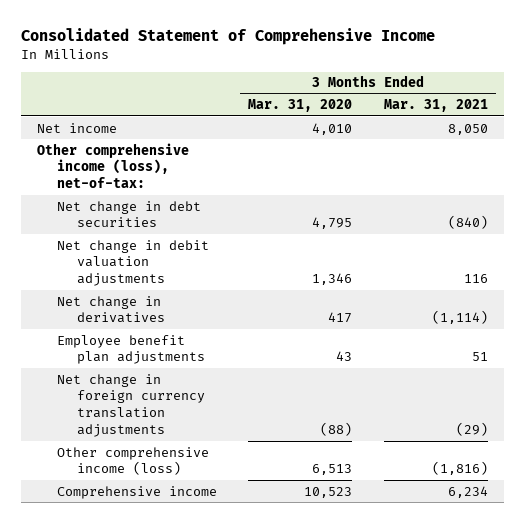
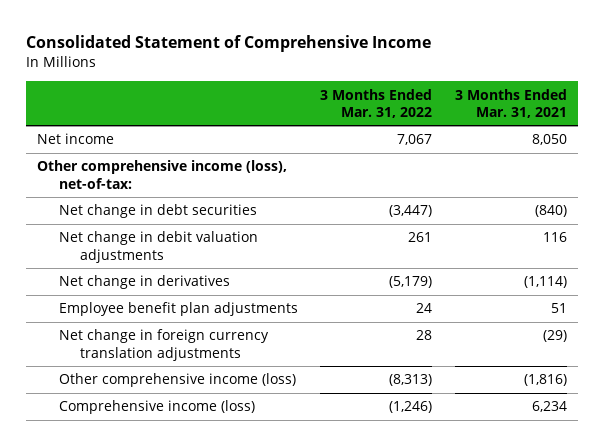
[248,99,353,113] Mar. 31, 2020 -> none
none -> [320,88,433,119] 3 Months Ended Mar. 31, 2022
[56,485,217,499] Comprehensive income -> [58,400,255,415] Comprehensive income (loss)

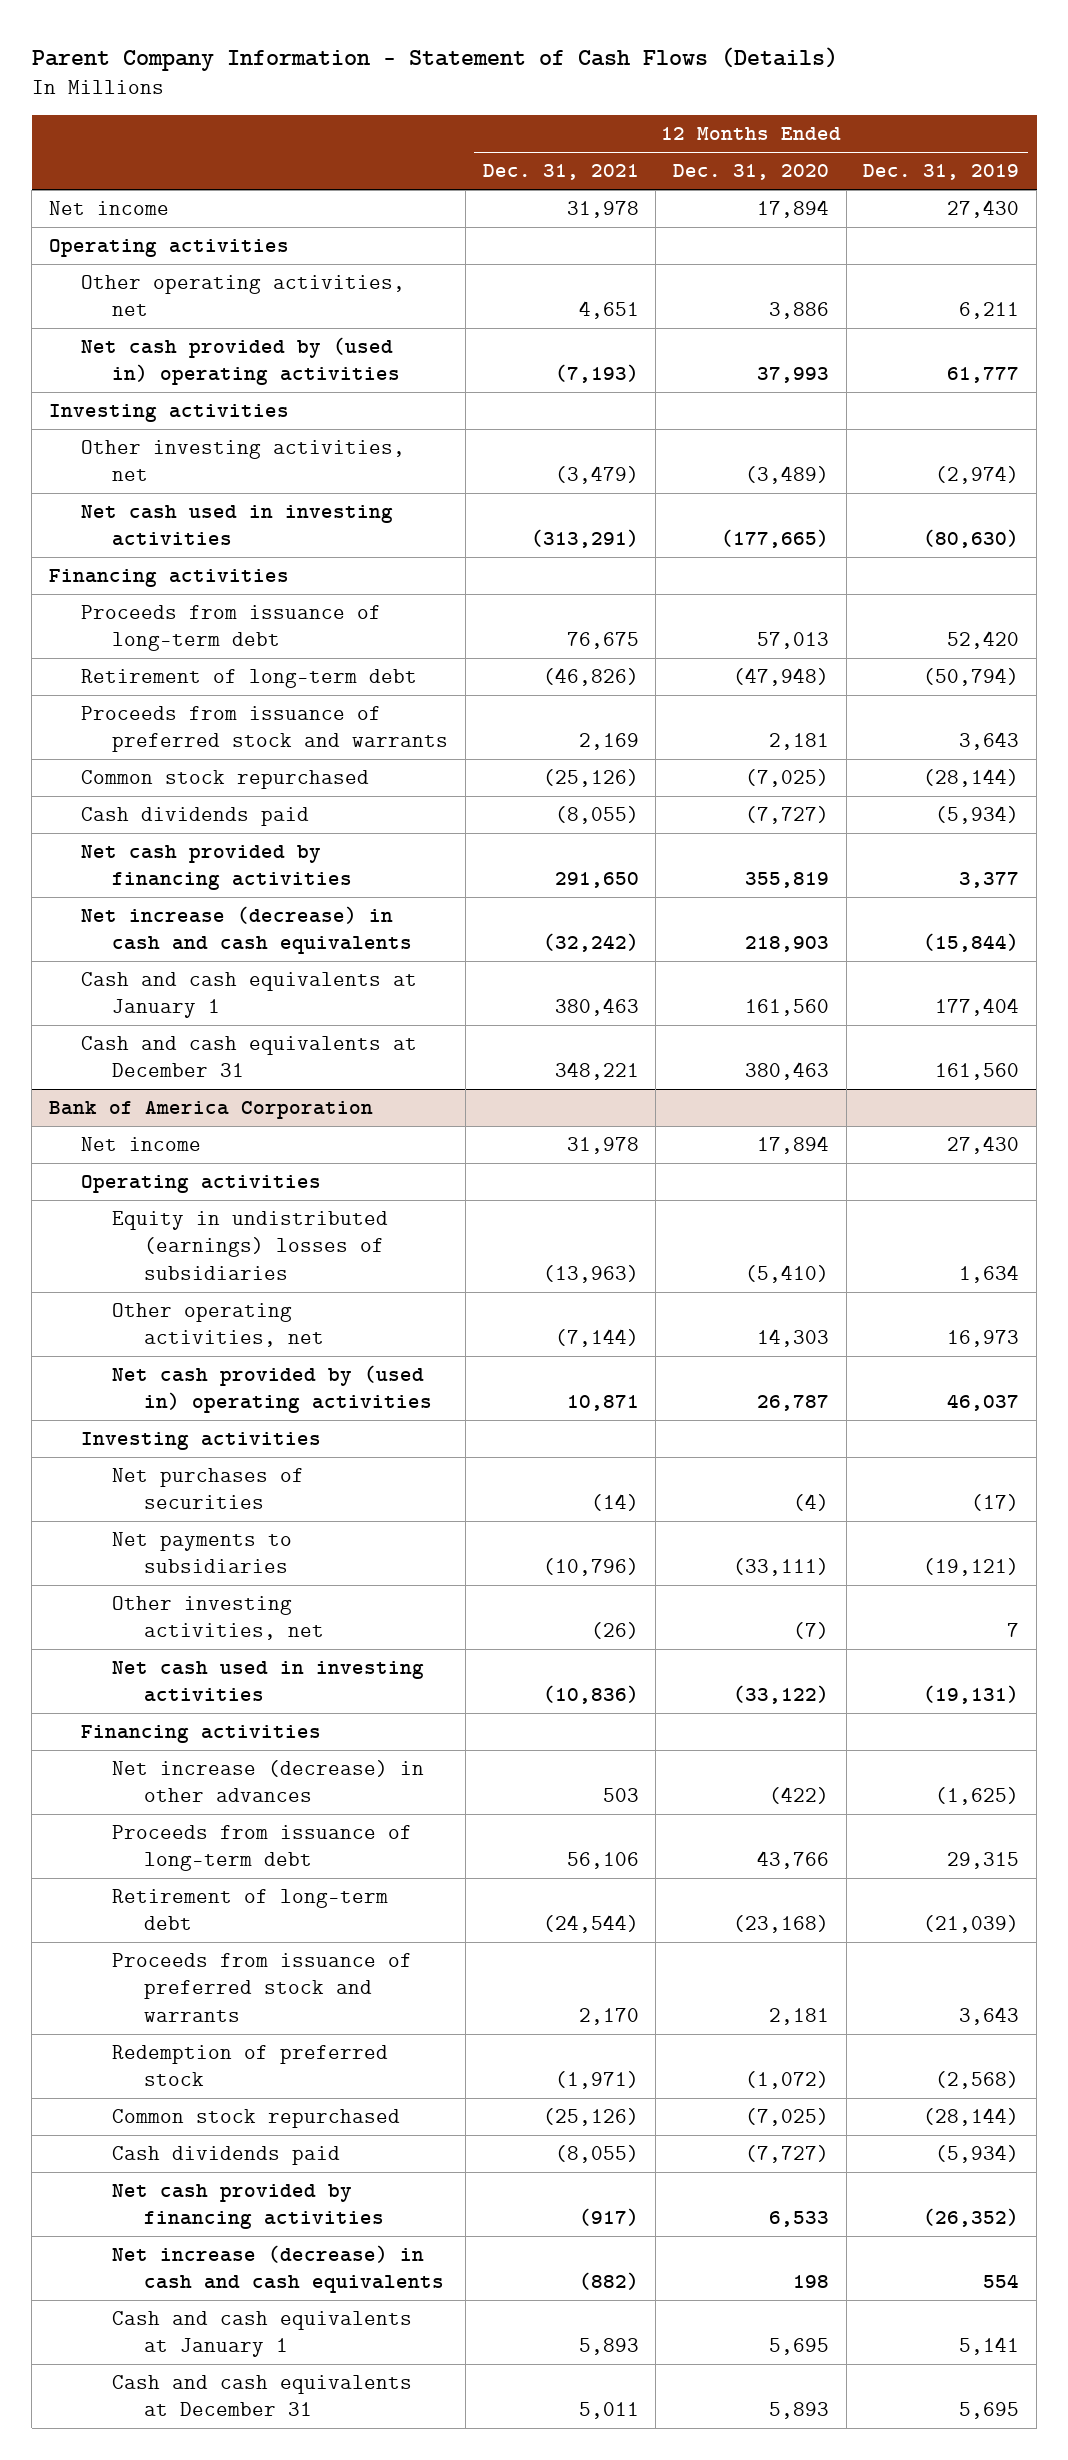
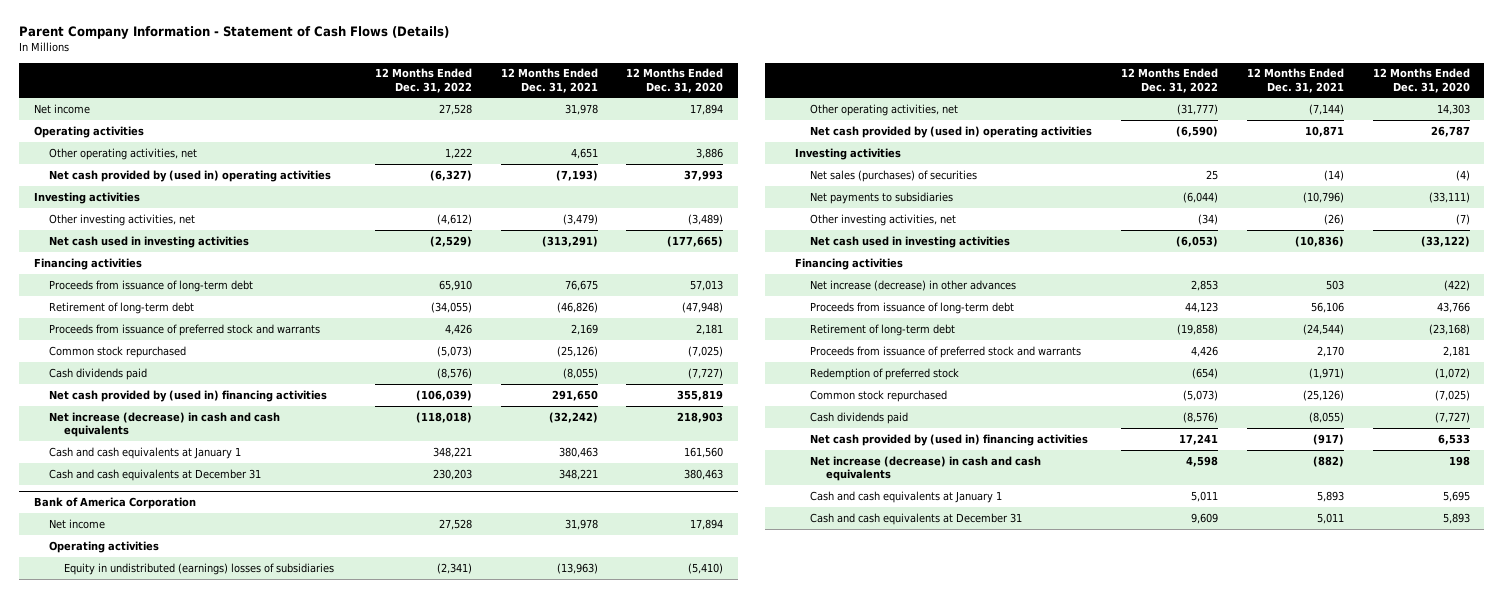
[863,164,1020,181] Dec. 31, 2019 -> none
none -> [374,68,472,93] 12 Months Ended Dec. 31, 2022
[80,845,353,891] Net cash provided by financing activities -> [48,389,327,402] Net cash provided by (used in) financing activities
[112,1468,305,1510] Net purchases of securities -> [810,169,978,182] Net sales (purchases) of securities
[112,2184,384,2230] Net cash provided by financing activities -> [810,433,1089,446] Net cash provided by (used in) financing activities

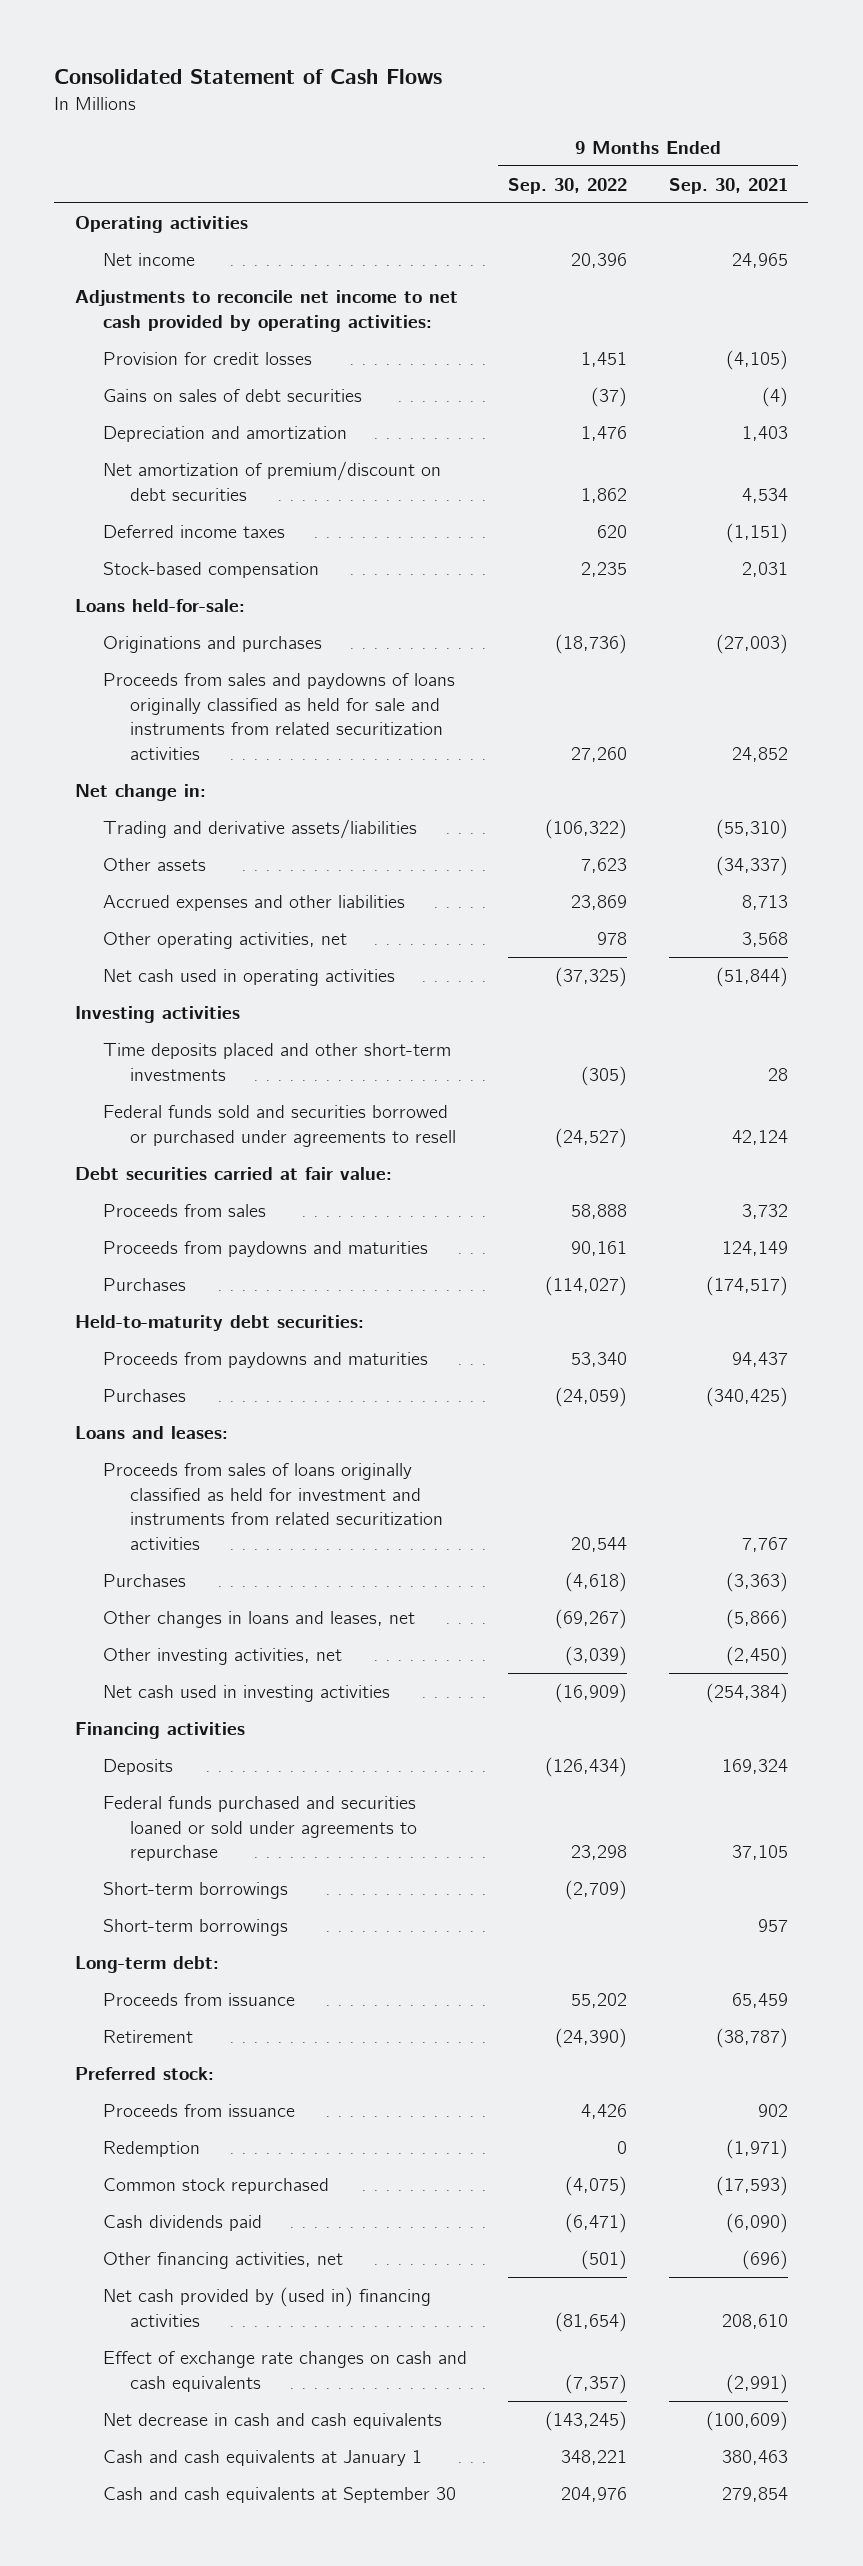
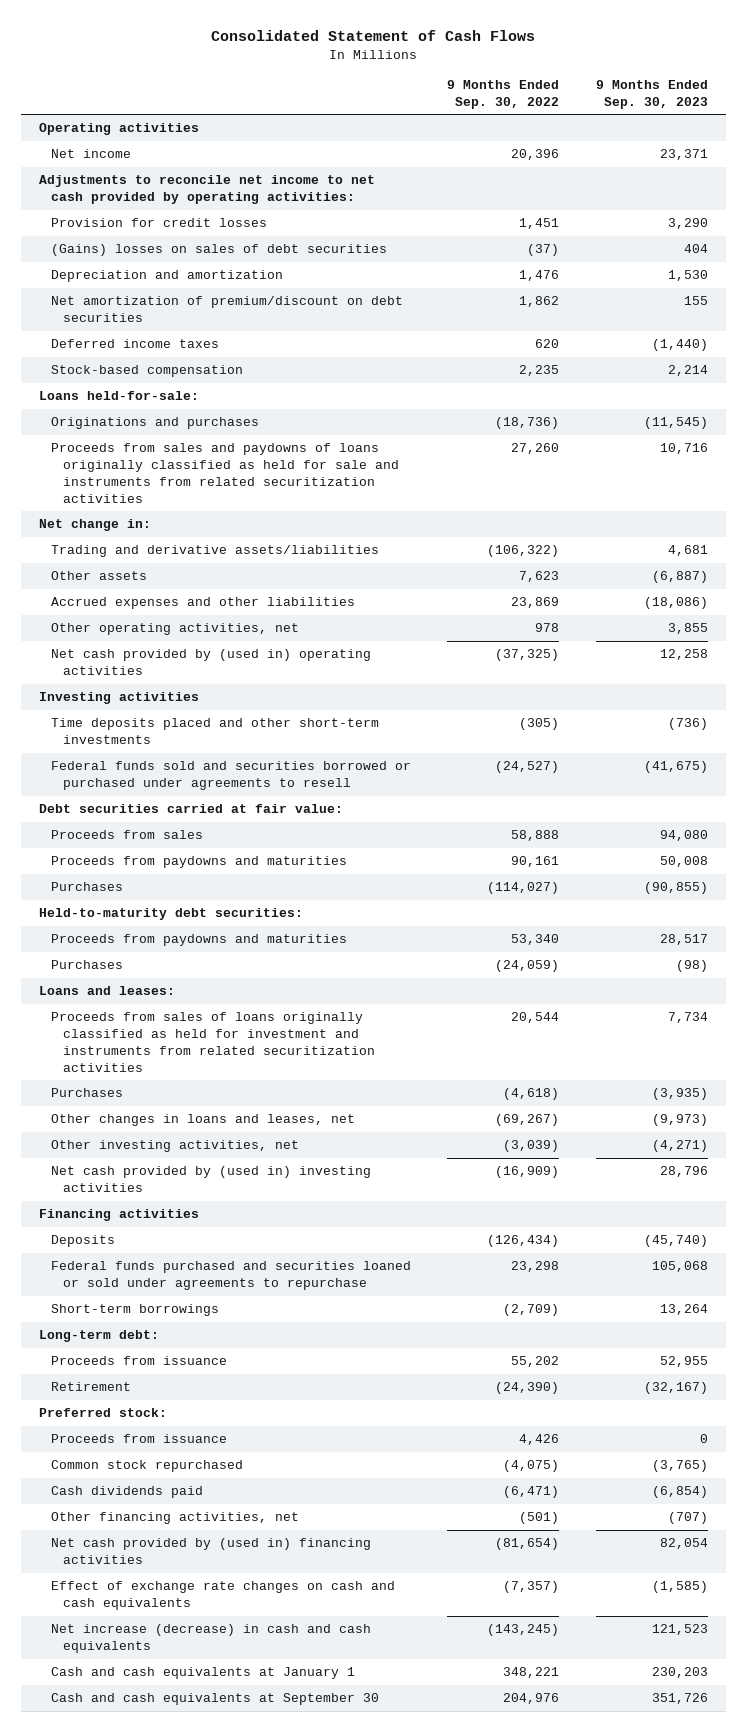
[668,177,788,194] Sep. 30, 2021 -> none
none -> [595,79,708,109] 9 Months Ended Sep. 30, 2023
[102,389,362,403] Gains on sales of debt securities -> [51,244,388,257] (Gains) losses on sales of debt securities
[102,969,395,987] Net cash used in operating activities -> [51,649,372,676] Net cash provided by (used in) operating activities
[102,1685,390,1703] Net cash used in investing activities -> [51,1166,372,1193] Net cash provided by (used in) investing activities
[102,1919,288,1937] Short-term borrowings -> none
[102,2141,200,2158] Redemption -> none
[102,2413,442,2430] Net decrease in cash and cash equivalents -> [51,1624,372,1654] Net increase (decrease) in cash and cash equivalents

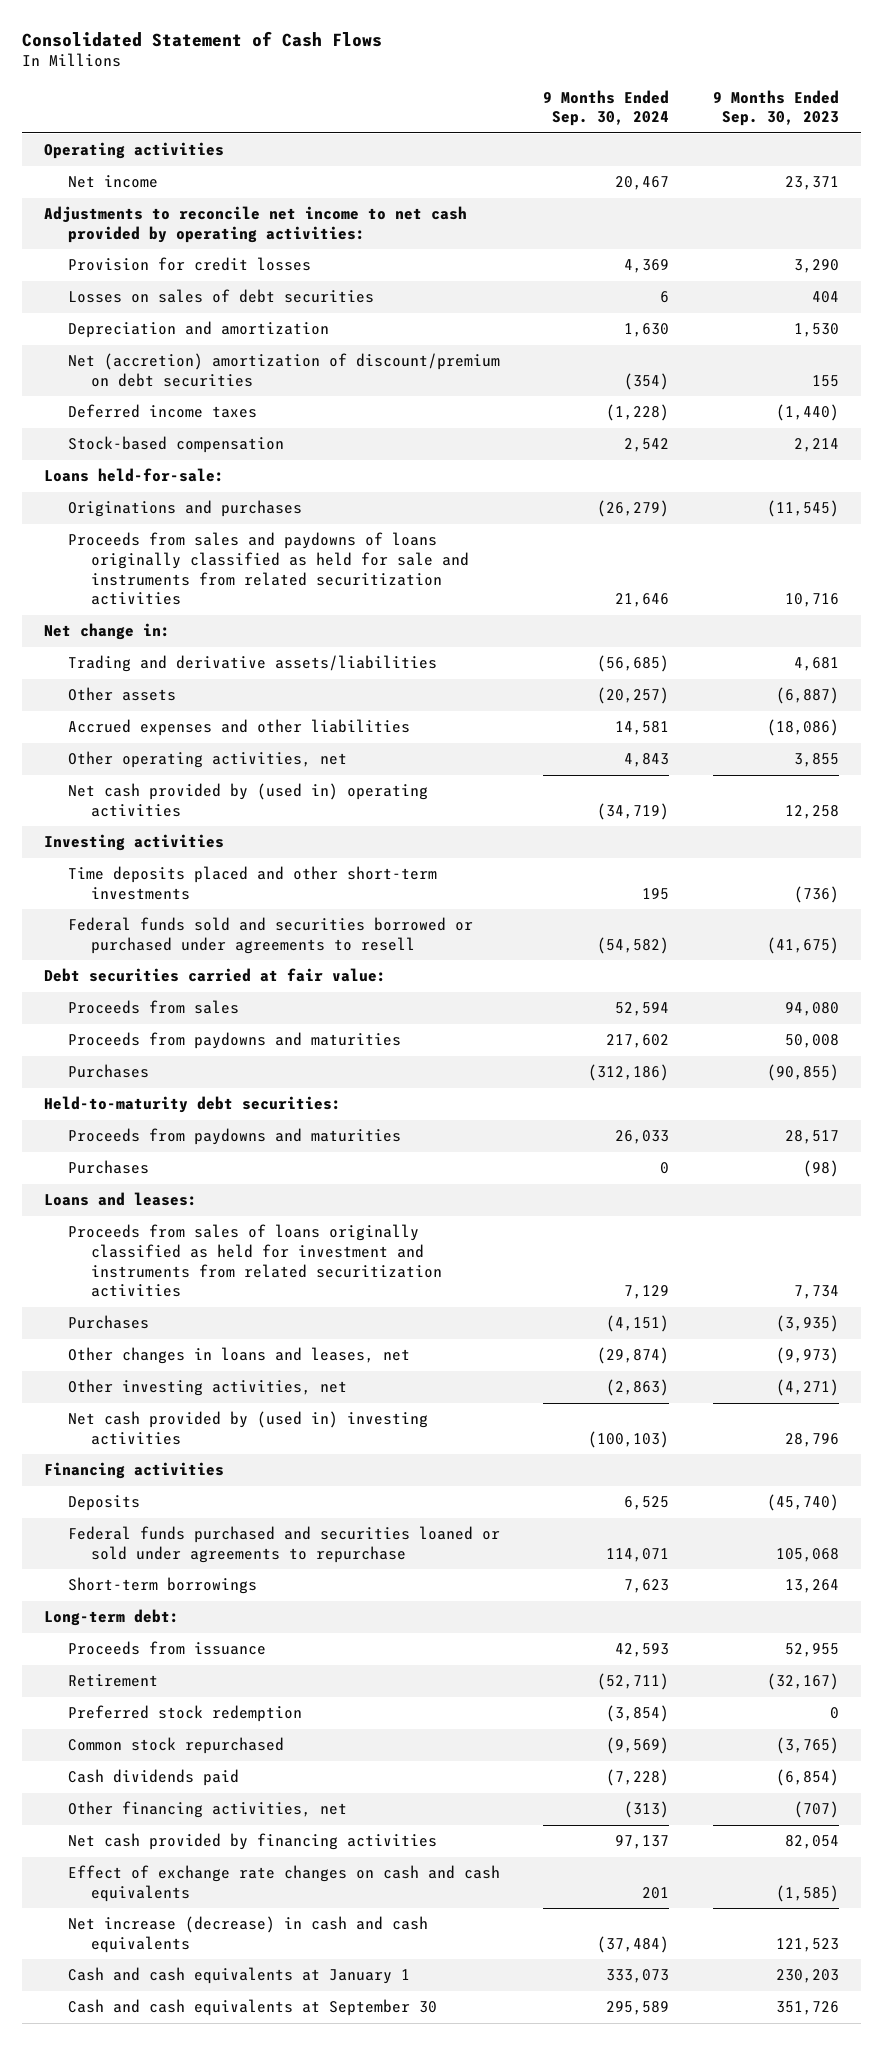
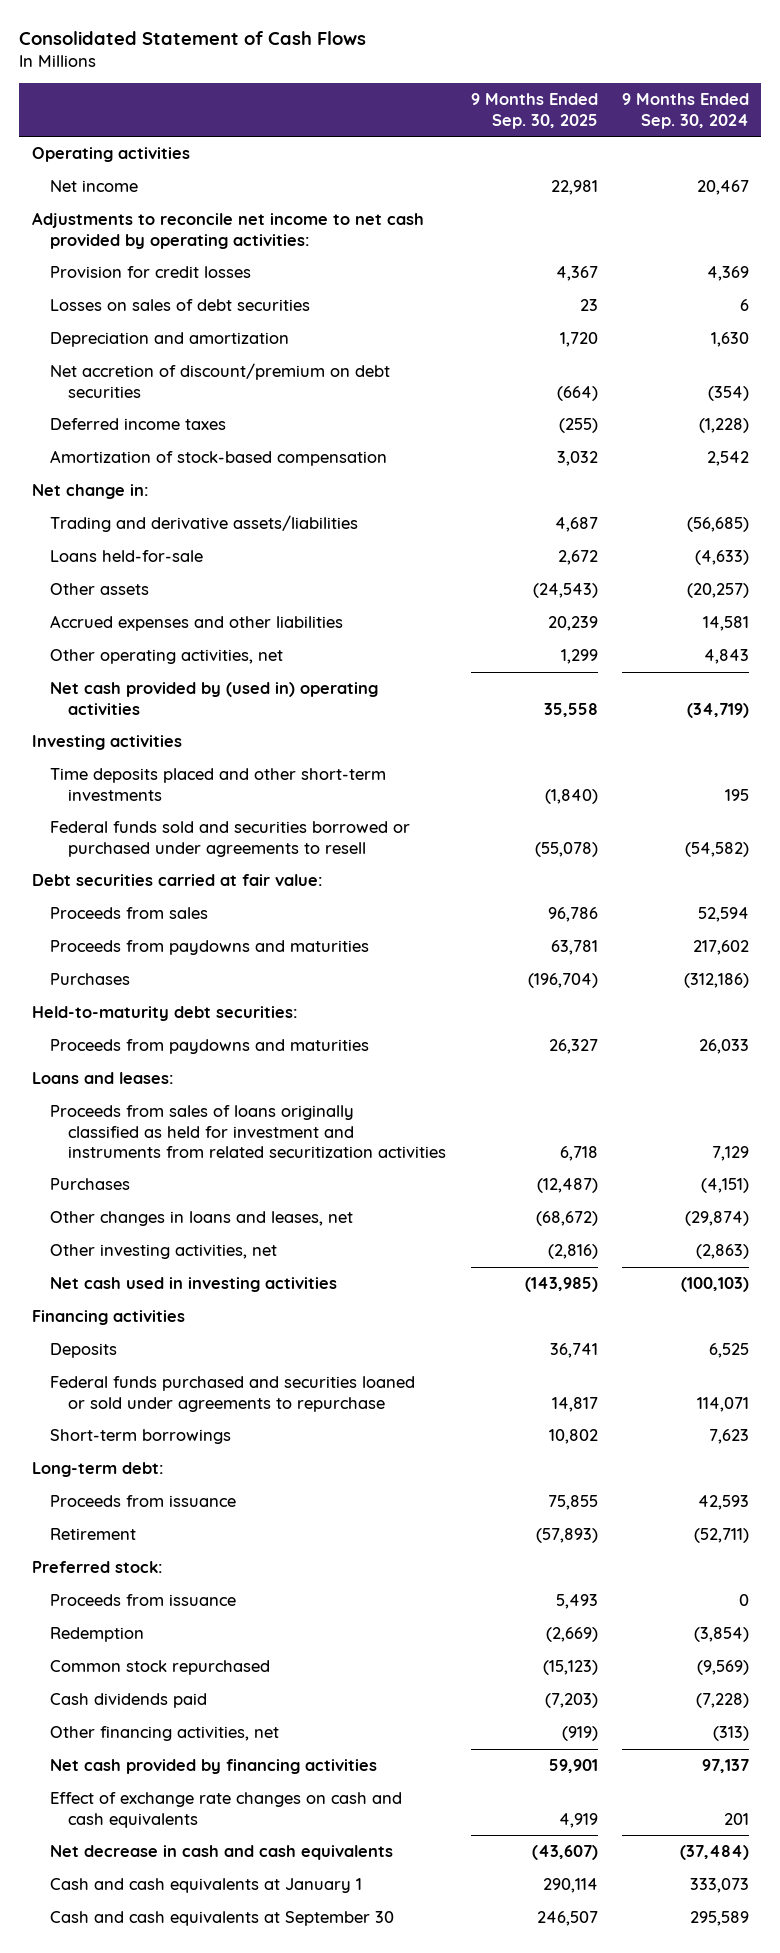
[713,89,840,127] 9 Months Ended Sep. 30, 2023 -> none
none -> [470,93,598,129] 9 Months Ended Sep. 30, 2025
[67,353,500,387] Net (accretion) amortization of discount/premium on debt securities -> [49,363,390,398] Net accretion of discount/premium on debt securities
[43,468,224,483] Loans held-for-sale: -> none
[67,500,302,518] Originations and purchases -> none
[67,532,470,606] Proceeds from sales and paydowns of loans originally classified as held for sale and instruments from related securitization activities -> none
[67,436,284,454] Stock-based compensation -> [49,450,387,467] Amortization of stock-based compensation
none -> [49,550,203,563] Loans held-for-sale
[67,1160,149,1175] Purchases -> none
[67,1411,428,1445] Net cash provided by (used in) investing activities -> [49,1277,337,1293] Net cash used in investing activities
none -> [31,1561,163,1574] Preferred stock:
none -> [49,1594,236,1607] Proceeds from issuance
[67,1705,302,1723] Preferred stock redemption -> [49,1627,144,1643] Redemption
[67,1916,428,1953] Net increase (decrease) in cash and cash equivalents -> [49,1845,393,1861] Net decrease in cash and cash equivalents

